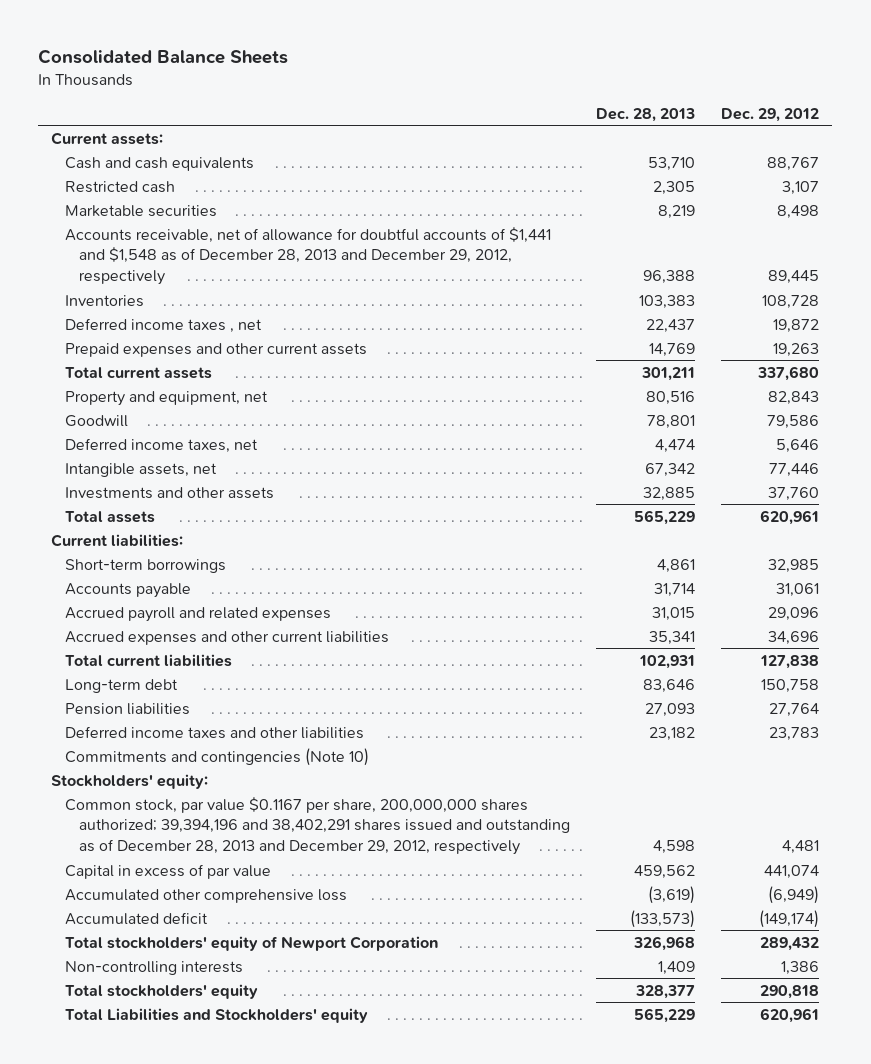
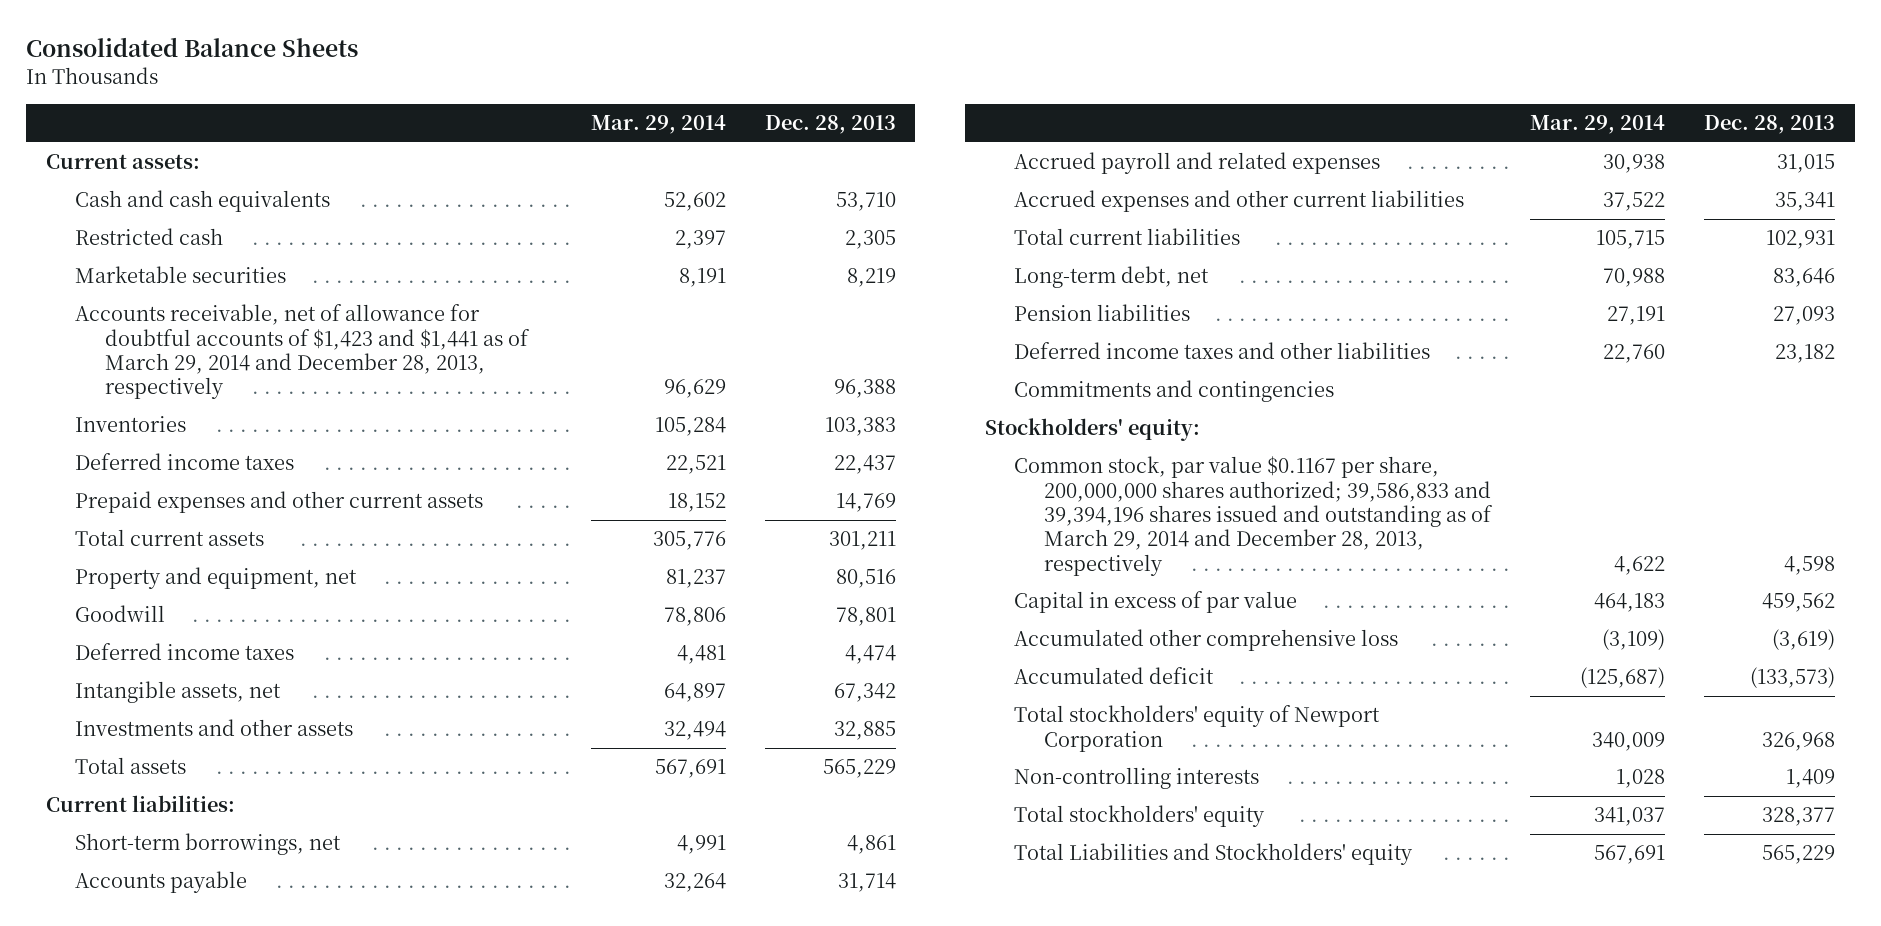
[721,107,820,122] Dec. 29, 2012 -> none
none -> [590,115,726,135] Mar. 29, 2014
[65,226,552,285] Accounts receivable, net of allowance for doubtful accounts of $1,441 and $1,548 as of December 28, 2013 and December 29, 2012, respectively -> [75,304,530,400] Accounts receivable, net of allowance for doubtful accounts of $1,423 and $1,441 as of March 29, 2014 and December 28, 2013, respectively
[65,317,263,333] Deferred income taxes , net -> [75,453,295,471] Deferred income taxes
[65,437,259,453] Deferred income taxes, net -> [75,643,295,661] Deferred income taxes
[65,558,227,573] Short-term borrowings -> [75,833,342,856] Short-term borrowings, net
[65,678,179,693] Long-term debt -> [1014,266,1210,289] Long-term debt, net
[65,747,370,766] Commitments and contingencies (Note 10) -> [1014,380,1335,403] Commitments and contingencies
[65,796,570,855] Common stock, par value $0.1167 per share, 200,000,000 shares authorized; 39,394,196 and 38,402,291 shares issued and outstanding as of December 28, 2013 and December 29, 2012, respectively -> [1014,456,1493,576] Common stock, par value $0.1167 per share, 200,000,000 shares authorized; 39,586,833 and 39,394,196 shares issued and outstanding as of March 29, 2014 and December 28, 2013, respectively

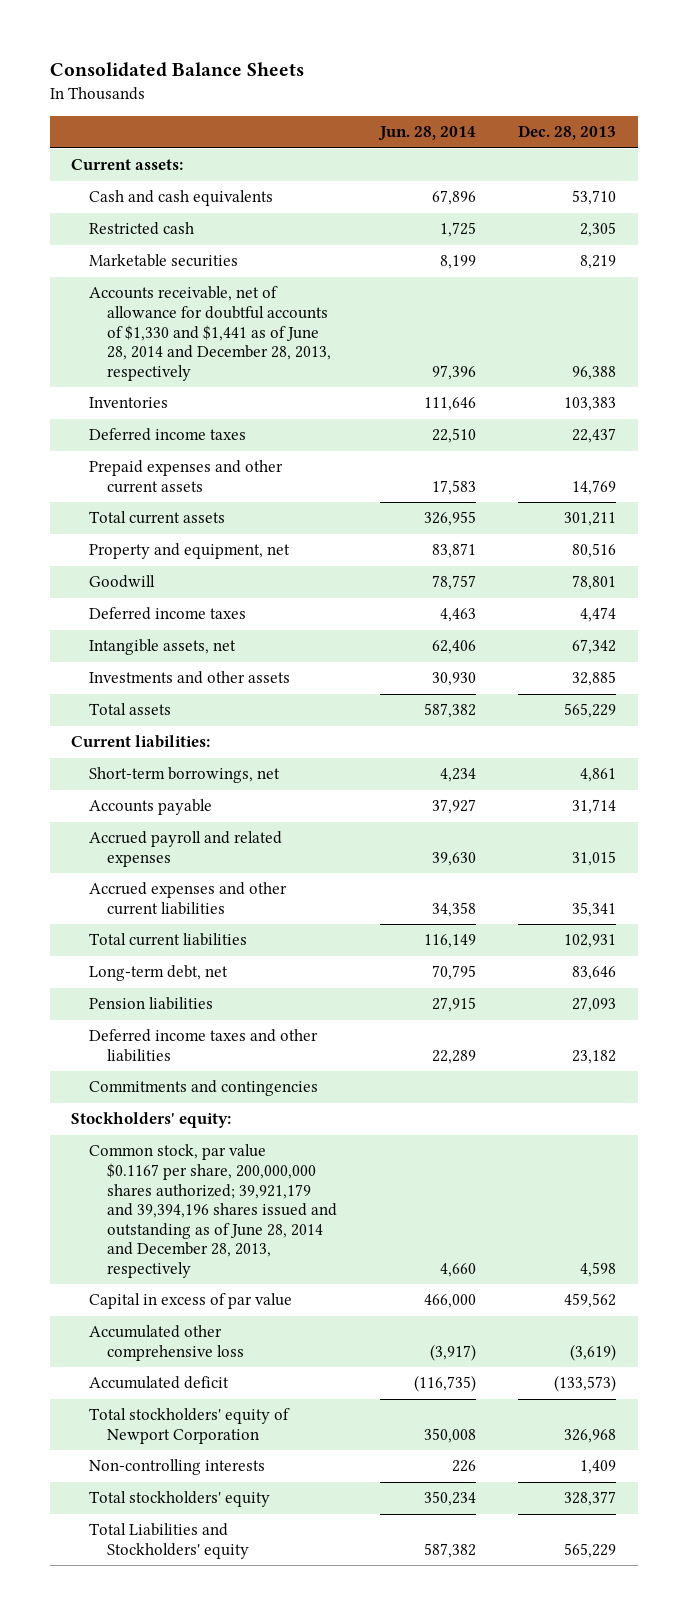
[590,115,726,135] Mar. 29, 2014 -> none
none -> [377,126,476,142] Jun. 28, 2014
[75,304,530,400] Accounts receivable, net of allowance for doubtful accounts of $1,423 and $1,441 as of March 29, 2014 and December 28, 2013, respectively -> [89,286,331,381] Accounts receivable, net of allowance for doubtful accounts of $1,330 and $1,441 as of June 28, 2014 and December 28, 2013, respectively
[1014,456,1493,576] Common stock, par value $0.1167 per share, 200,000,000 shares authorized; 39,586,833 and 39,394,196 shares issued and outstanding as of March 29, 2014 and December 28, 2013, respectively -> [89,1144,337,1278] Common stock, par value $0.1167 per share, 200,000,000 shares authorized; 39,921,179 and 39,394,196 shares issued and outstanding as of June 28, 2014 and December 28, 2013, respectively

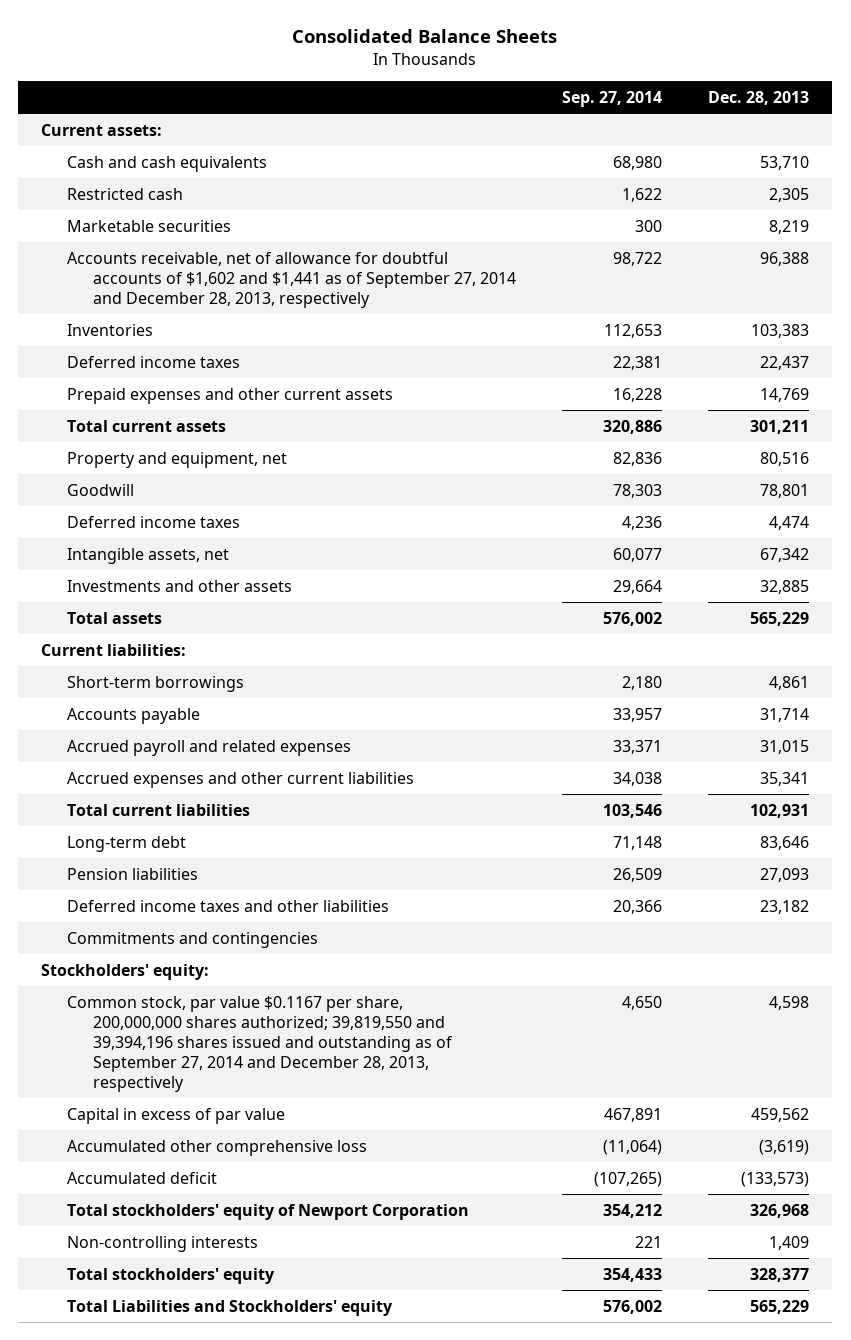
[377,126,476,142] Jun. 28, 2014 -> none
none -> [561,90,662,107] Sep. 27, 2014
[89,286,331,381] Accounts receivable, net of allowance for doubtful accounts of $1,330 and $1,441 as of June 28, 2014 and December 28, 2013, respectively -> [67,251,516,308] Accounts receivable, net of allowance for doubtful accounts of $1,602 and $1,441 as of September 27, 2014 and December 28, 2013, respectively
[89,767,281,784] Short-term borrowings, net -> [67,675,245,692] Short-term borrowings
[89,965,229,982] Long-term debt, net -> [67,835,187,852] Long-term debt
[89,1144,337,1278] Common stock, par value $0.1167 per share, 200,000,000 shares authorized; 39,921,179 and 39,394,196 shares issued and outstanding as of June 28, 2014 and December 28, 2013, respectively -> [67,995,453,1092] Common stock, par value $0.1167 per share, 200,000,000 shares authorized; 39,819,550 and 39,394,196 shares issued and outstanding as of September 27, 2014 and December 28, 2013, respectively

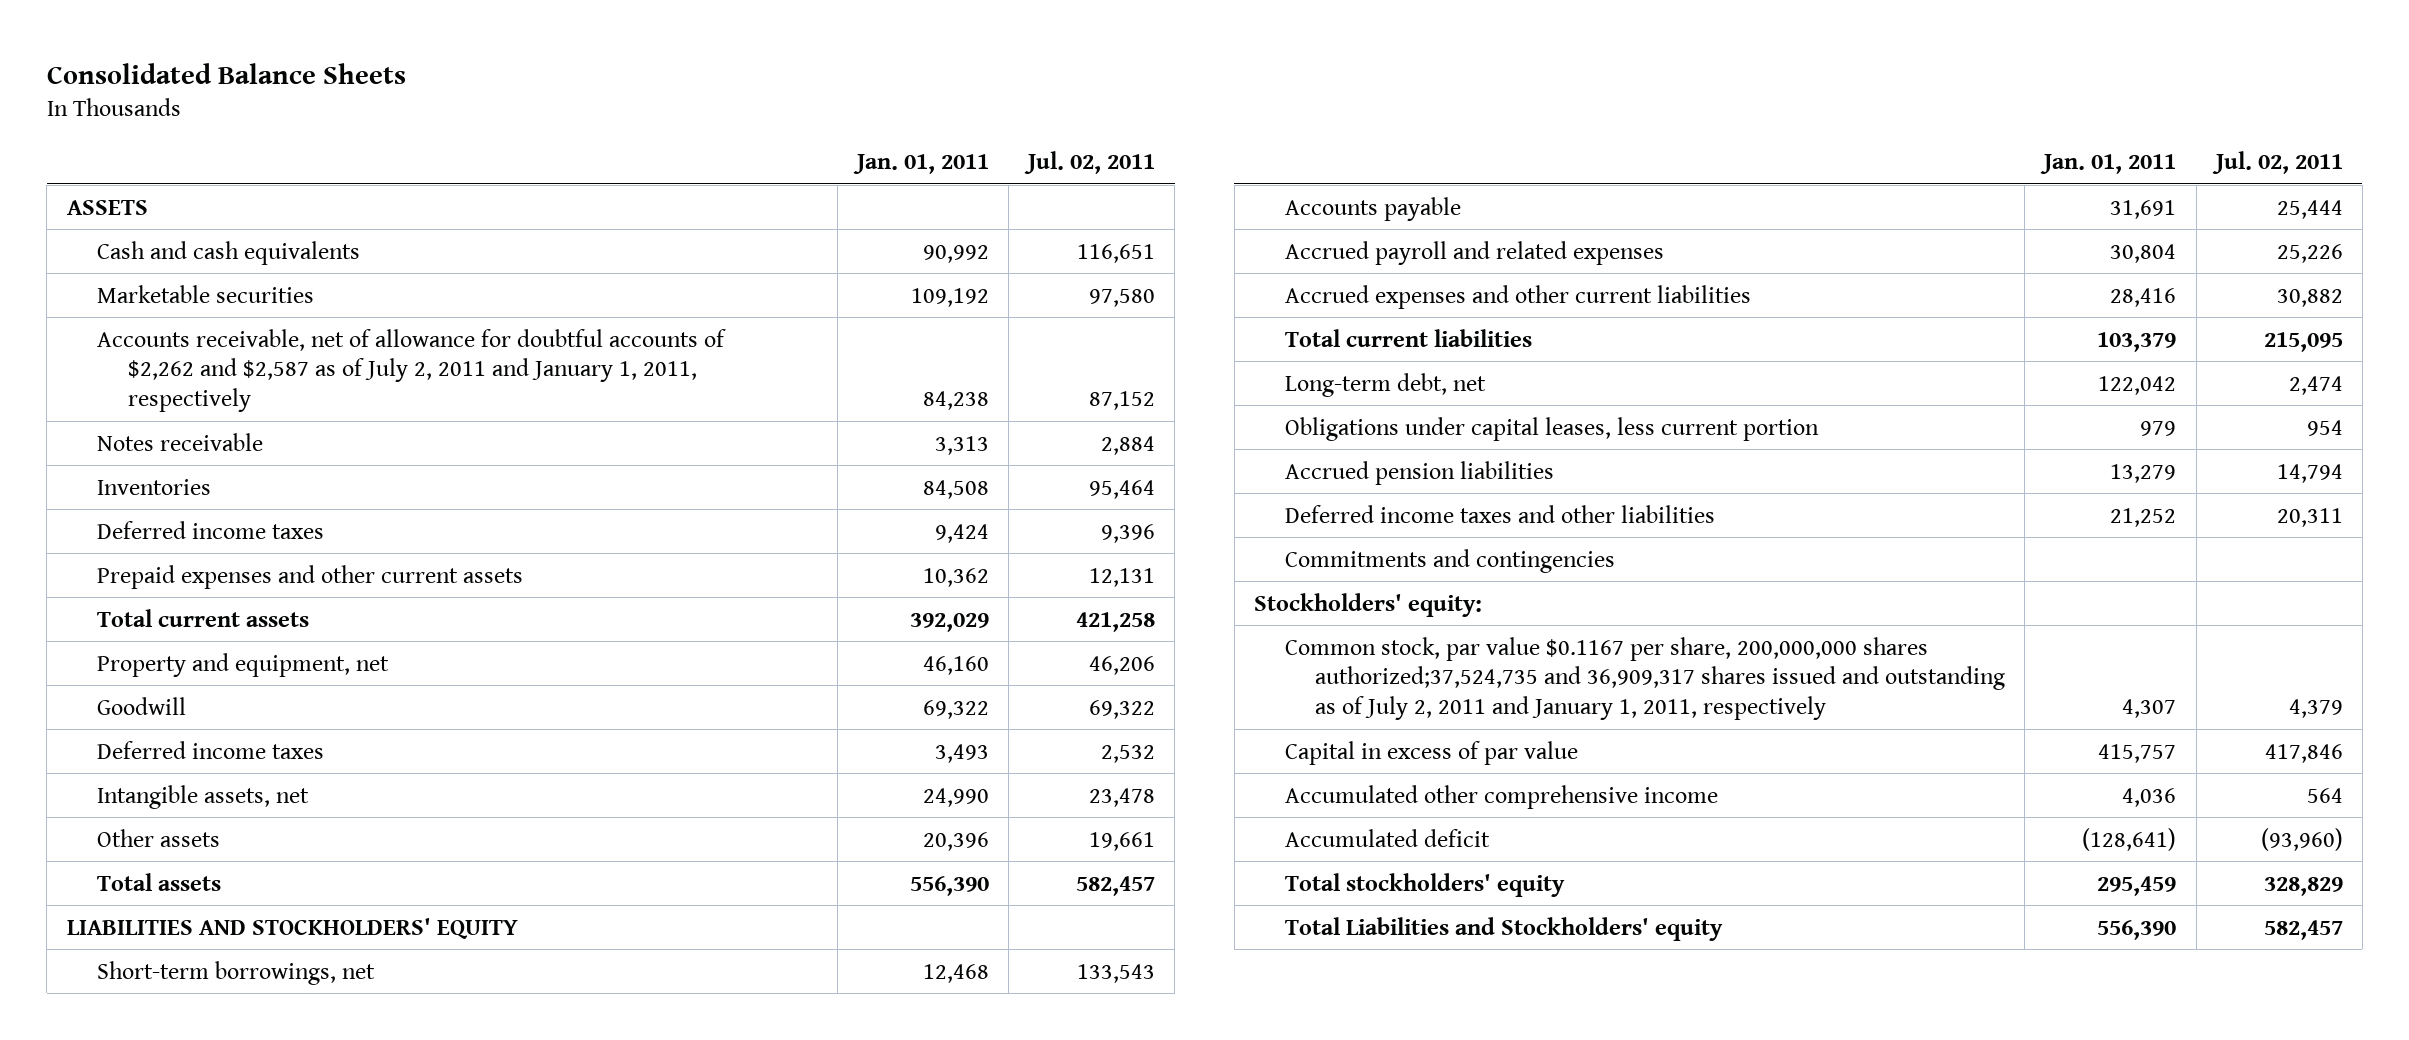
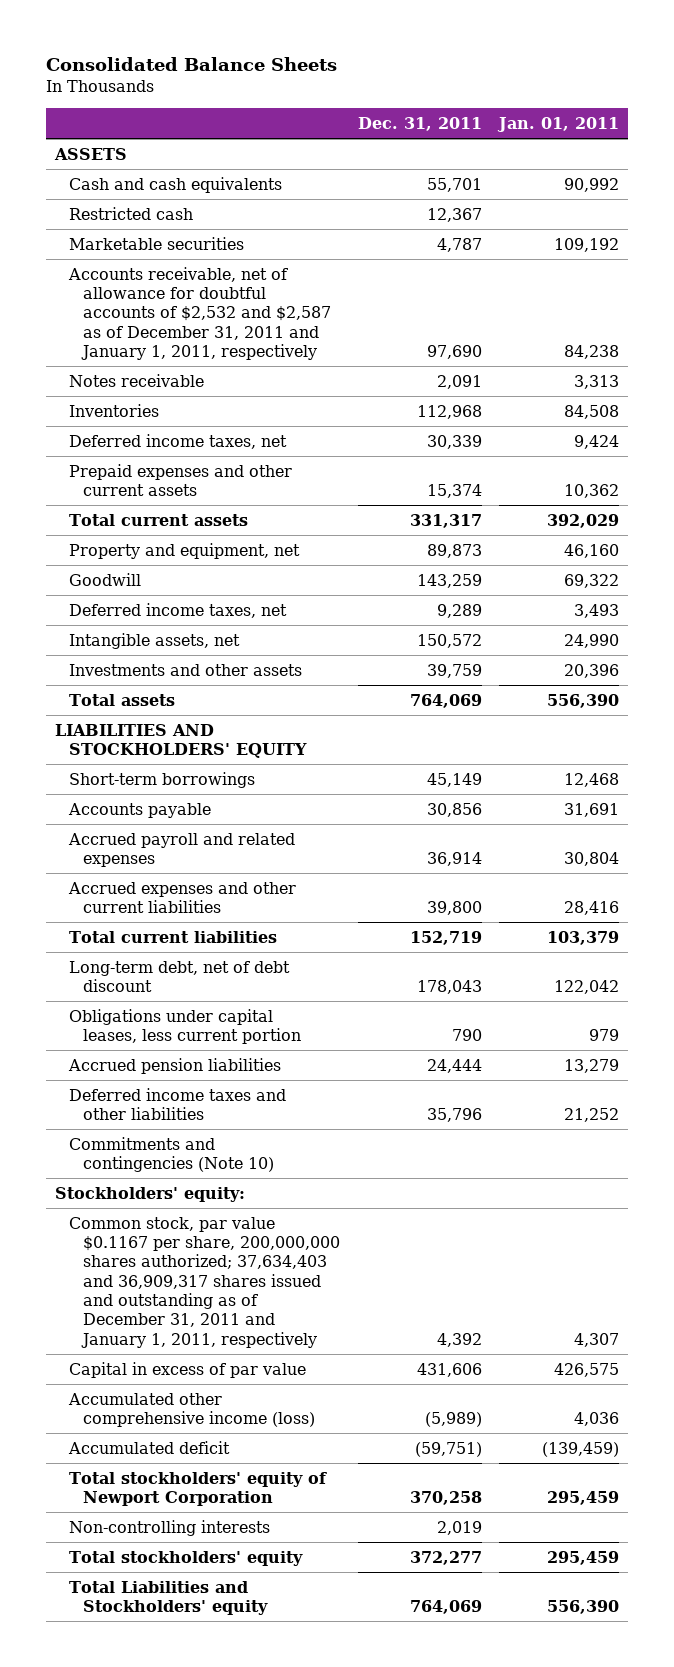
[1024,151,1156,175] Jul. 02, 2011 -> none
none -> [357,116,482,131] Dec. 31, 2011
none -> [69,206,194,220] Restricted cash
[97,328,727,413] Accounts receivable, net of allowance for doubtful accounts of $2,262 and $2,587 as of July 2, 2011 and January 1, 2011, respectively -> [68,266,332,361] Accounts receivable, net of allowance for doubtful accounts of $2,532 and $2,587 as of December 31, 2011 and January 1, 2011, respectively
[97,520,325,539] Deferred income taxes -> [69,433,288,449] Deferred income taxes, net
[97,740,325,759] Deferred income taxes -> [69,602,288,618] Deferred income taxes, net
[97,828,221,847] Other assets -> [69,663,303,676] Investments and other assets
[97,960,376,985] Short-term borrowings, net -> [69,771,256,788] Short-term borrowings
[1284,372,1486,397] Long-term debt, net -> [69,960,291,993] Long-term debt, net of debt discount
[1284,548,1615,573] Commitments and contingencies -> [69,1136,275,1173] Commitments and contingencies (Note 10)
[1284,636,2006,721] Common stock, par value $0.1167 per share, 200,000,000 shares authorized;37,524,735 and 36,909,317 shares issued and outstanding as of July 2, 2011 and January 1, 2011, respectively -> [69,1216,341,1348] Common stock, par value $0.1167 per share, 200,000,000 shares authorized; 37,634,403 and 36,909,317 shares issued and outstanding as of December 31, 2011 and January 1, 2011, respectively
[2098,743,2177,763] 415,757 -> [554,1362,620,1377] 426,575
[1284,784,1718,809] Accumulated other comprehensive income -> [68,1392,316,1428] Accumulated other comprehensive income (loss)
[2082,827,2177,851] (128,641) -> [542,1441,620,1457] (139,459)
none -> [69,1471,328,1507] Total stockholders' equity of Newport Corporation
none -> [69,1519,271,1536] Non-controlling interests

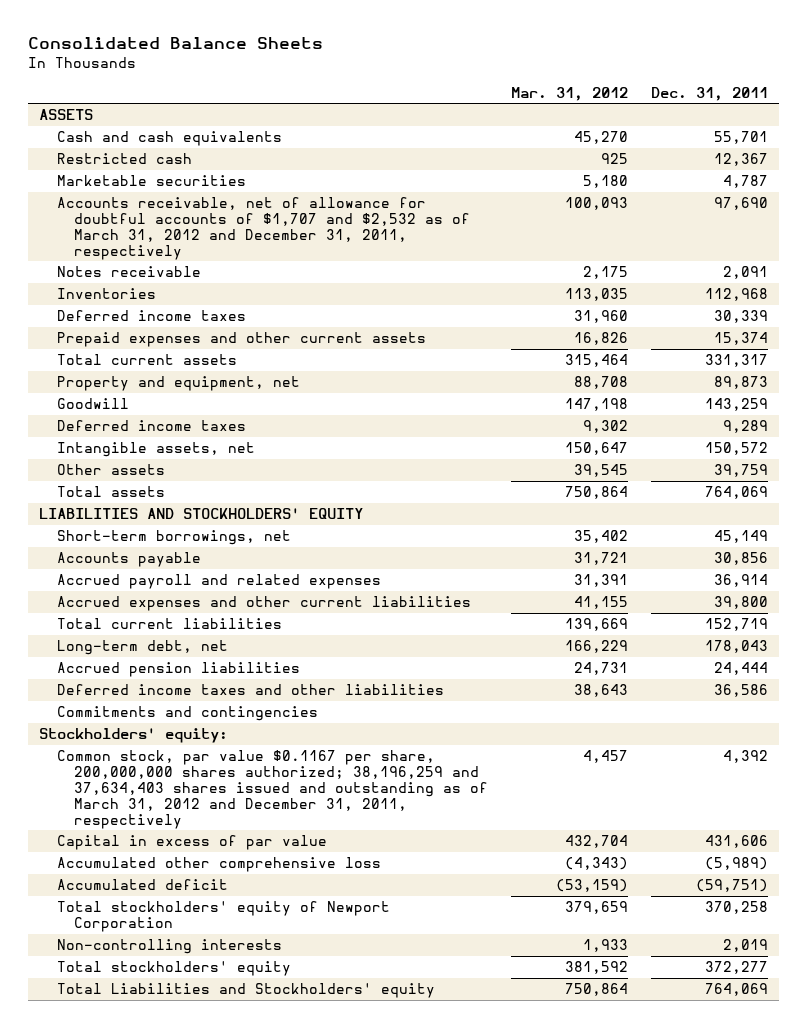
[497,116,620,132] Jan. 01, 2011 -> none
none -> [510,86,628,101] Mar. 31, 2012
[68,266,332,361] Accounts receivable, net of allowance for doubtful accounts of $2,532 and $2,587 as of December 31, 2011 and January 1, 2011, respectively -> [56,197,471,260] Accounts receivable, net of allowance for doubtful accounts of $1,707 and $2,532 as of March 31, 2012 and December 31, 2011, respectively
[69,433,288,449] Deferred income taxes, net -> [56,310,246,322] Deferred income taxes
[69,602,288,618] Deferred income taxes, net -> [56,420,246,432] Deferred income taxes
[69,663,303,676] Investments and other assets -> [56,464,165,476] Other assets
[69,771,256,788] Short-term borrowings -> [56,530,291,546] Short-term borrowings, net
[69,1008,302,1045] Obligations under capital leases, less current portion -> none
[69,960,291,993] Long-term debt, net of debt discount -> [56,640,228,656] Long-term debt, net
[426,1108,482,1123] 35,796 -> [713,684,768,698] 36,586
[69,1136,275,1173] Commitments and contingencies (Note 10) -> [56,706,318,722] Commitments and contingencies
[69,1216,341,1348] Common stock, par value $0.1167 per share, 200,000,000 shares authorized; 37,634,403 and 36,909,317 shares issued and outstanding as of December 31, 2011 and January 1, 2011, respectively -> [56,750,489,829] Common stock, par value $0.1167 per share, 200,000,000 shares authorized; 38,196,259 and 37,634,403 shares issued and outstanding as of March 31, 2012 and December 31, 2011, respectively
[68,1392,316,1428] Accumulated other comprehensive income (loss) -> [56,857,381,873] Accumulated other comprehensive loss

